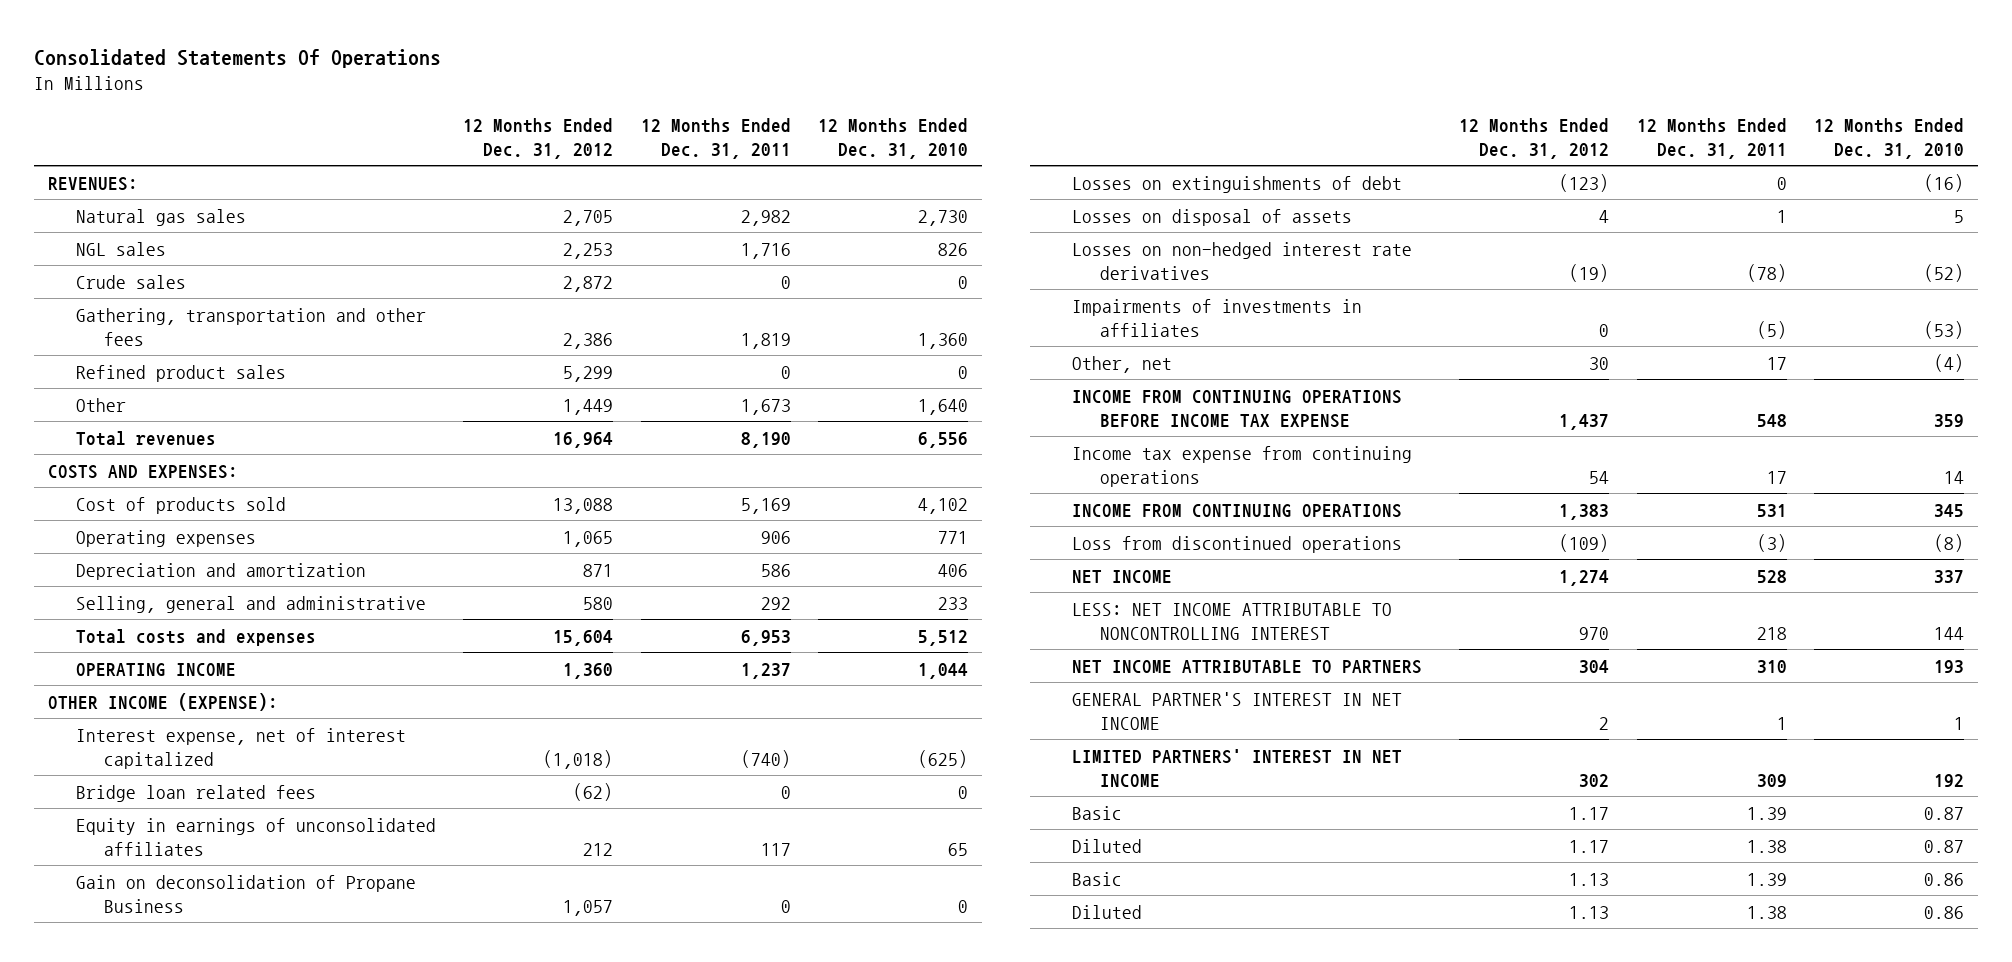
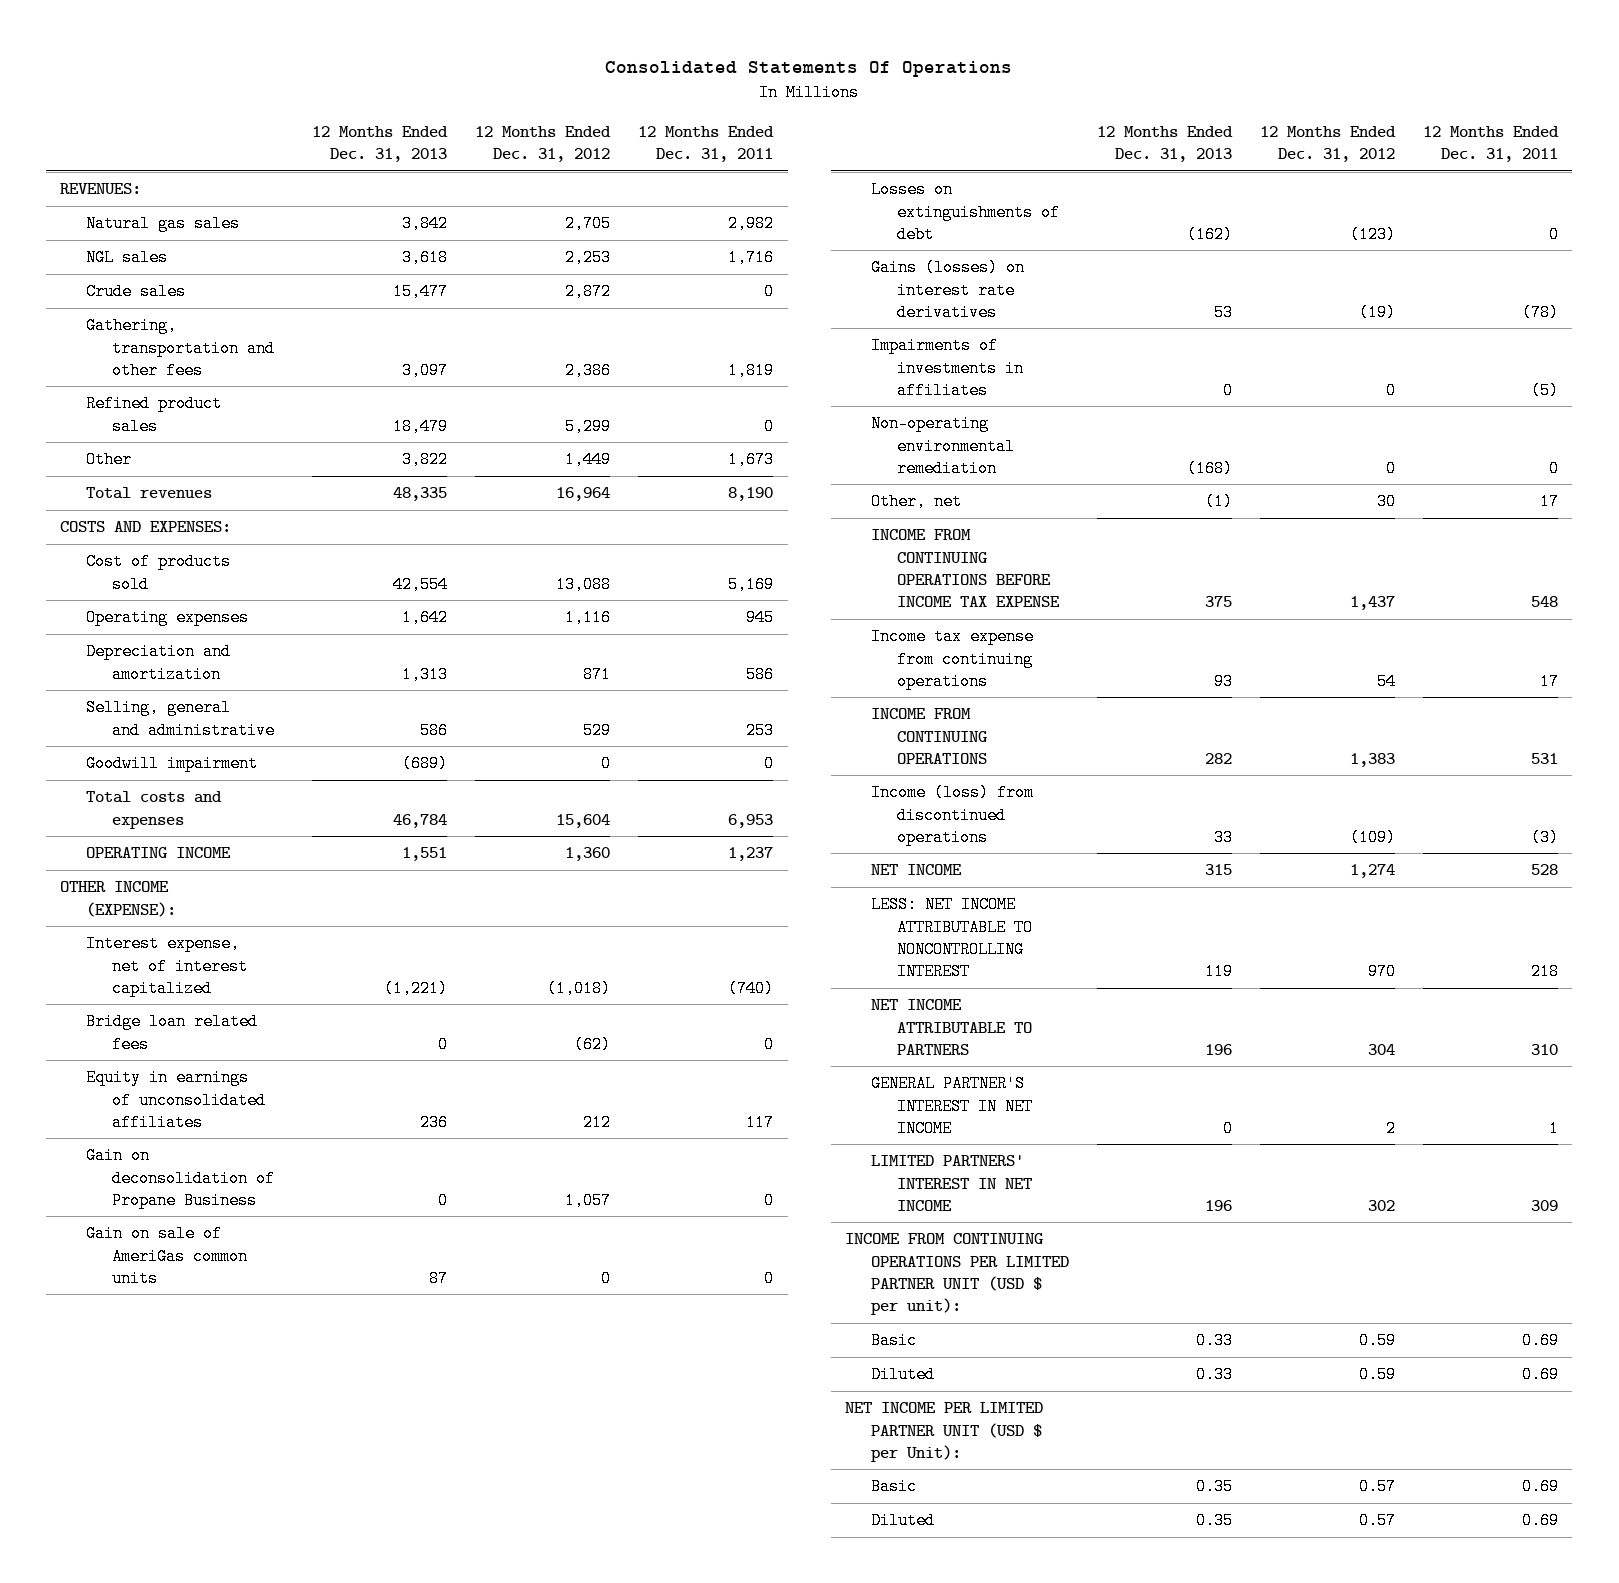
[818,117,969,160] 12 Months Ended Dec. 31, 2010 -> none
none -> [312,125,449,162] 12 Months Ended Dec. 31, 2013
[563,530,614,547] 1,065 -> [565,609,612,627] 1,116
[760,530,791,544] 906 -> [746,609,775,627] 945
[583,596,614,610] 580 -> [583,721,612,739] 529
[760,596,791,610] 292 -> [746,721,775,739] 253
none -> [86,755,259,773] Goodwill impairment
none -> [86,1225,249,1287] Gain on sale of AmeriGas common units
[1071,208,1352,226] Losses on disposal of assets -> none
[1071,241,1412,280] Losses on non-hedged interest rate derivatives -> [871,259,1026,321] Gains (losses) on interest rate derivatives
none -> [871,415,1015,477] Non-operating environmental remediation
[1071,535,1402,553] Loss from discontinued operations -> [871,784,1035,846] Income (loss) from discontinued operations
none -> [845,1233,1070,1315] INCOME FROM CONTINUING OPERATIONS PER LIMITED PARTNER UNIT (USD $ per unit):
[1569,806,1610,820] 1.17 -> [1359,1332,1397,1350] 0.59
[1746,806,1787,820] 1.39 -> [1522,1332,1560,1350] 0.69
[1569,839,1610,853] 1.17 -> [1359,1366,1397,1384] 0.59
[1746,839,1787,853] 1.38 -> [1522,1366,1560,1384] 0.69
none -> [845,1402,1044,1462] NET INCOME PER LIMITED PARTNER UNIT (USD $ per Unit):
[1569,872,1610,886] 1.13 -> [1359,1478,1397,1496] 0.57
[1746,872,1787,886] 1.39 -> [1522,1478,1560,1496] 0.69
[1569,905,1610,919] 1.13 -> [1359,1512,1397,1530] 0.57
[1746,905,1787,919] 1.38 -> [1522,1512,1560,1530] 0.69

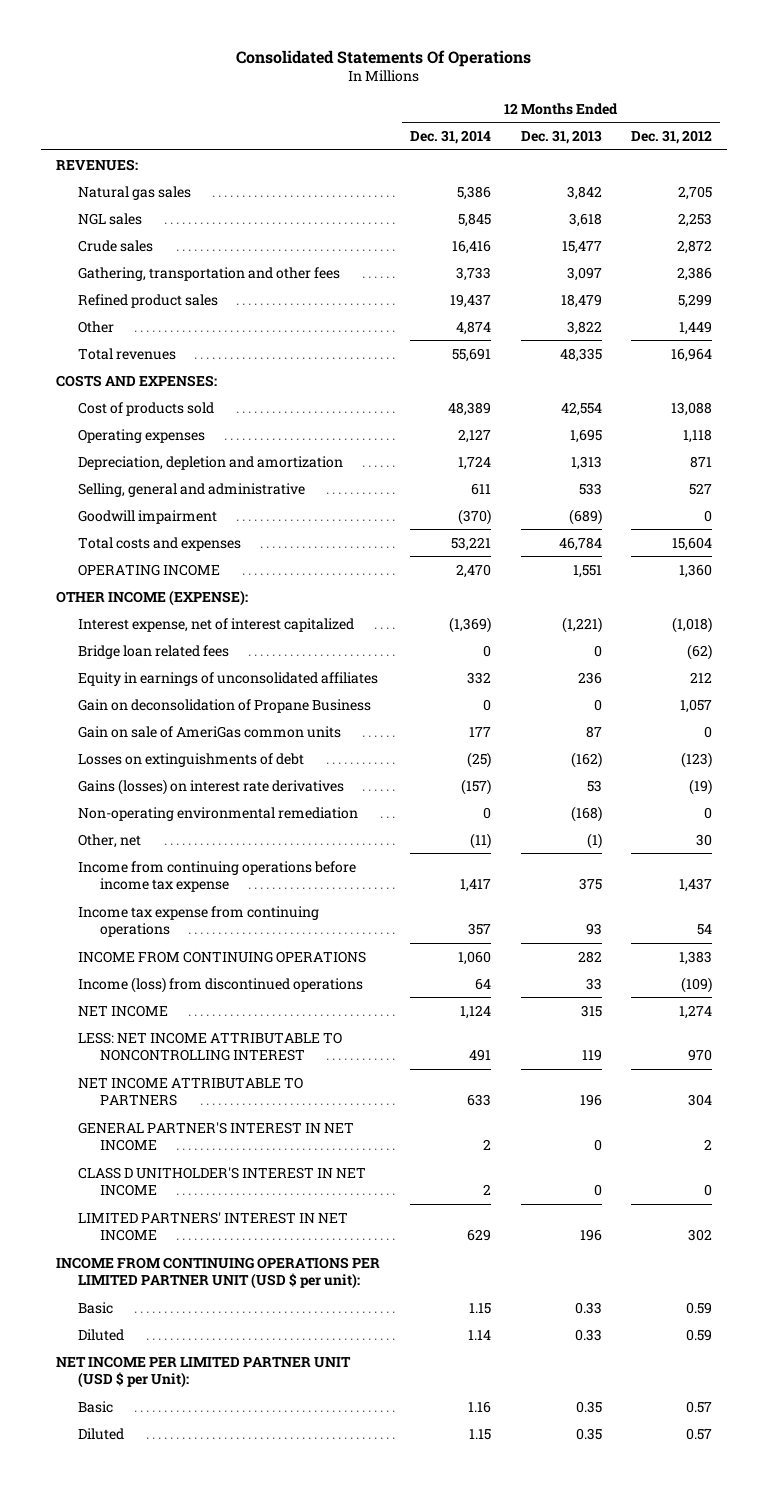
[638,125,775,162] 12 Months Ended Dec. 31, 2011 -> none
none -> [409,130,491,145] Dec. 31, 2014
[402,609,449,627] 1,642 -> [569,428,602,443] 1,695
[565,609,612,627] 1,116 -> [683,428,713,443] 1,118
[86,643,232,683] Depreciation and amortization -> [78,455,344,470] Depreciation, depletion and amortization
[420,721,449,739] 586 -> [578,482,602,495] 533
[583,721,612,739] 529 -> [689,482,713,495] 527
[871,337,1024,399] Impairments of investments in affiliates -> none
[871,529,1060,607] INCOME FROM CONTINUING OPERATIONS BEFORE INCOME TAX EXPENSE -> [78,860,357,892] Income from continuing operations before income tax expense
none -> [78,1166,367,1196] CLASS D UNITHOLDER'S INTEREST IN NET INCOME

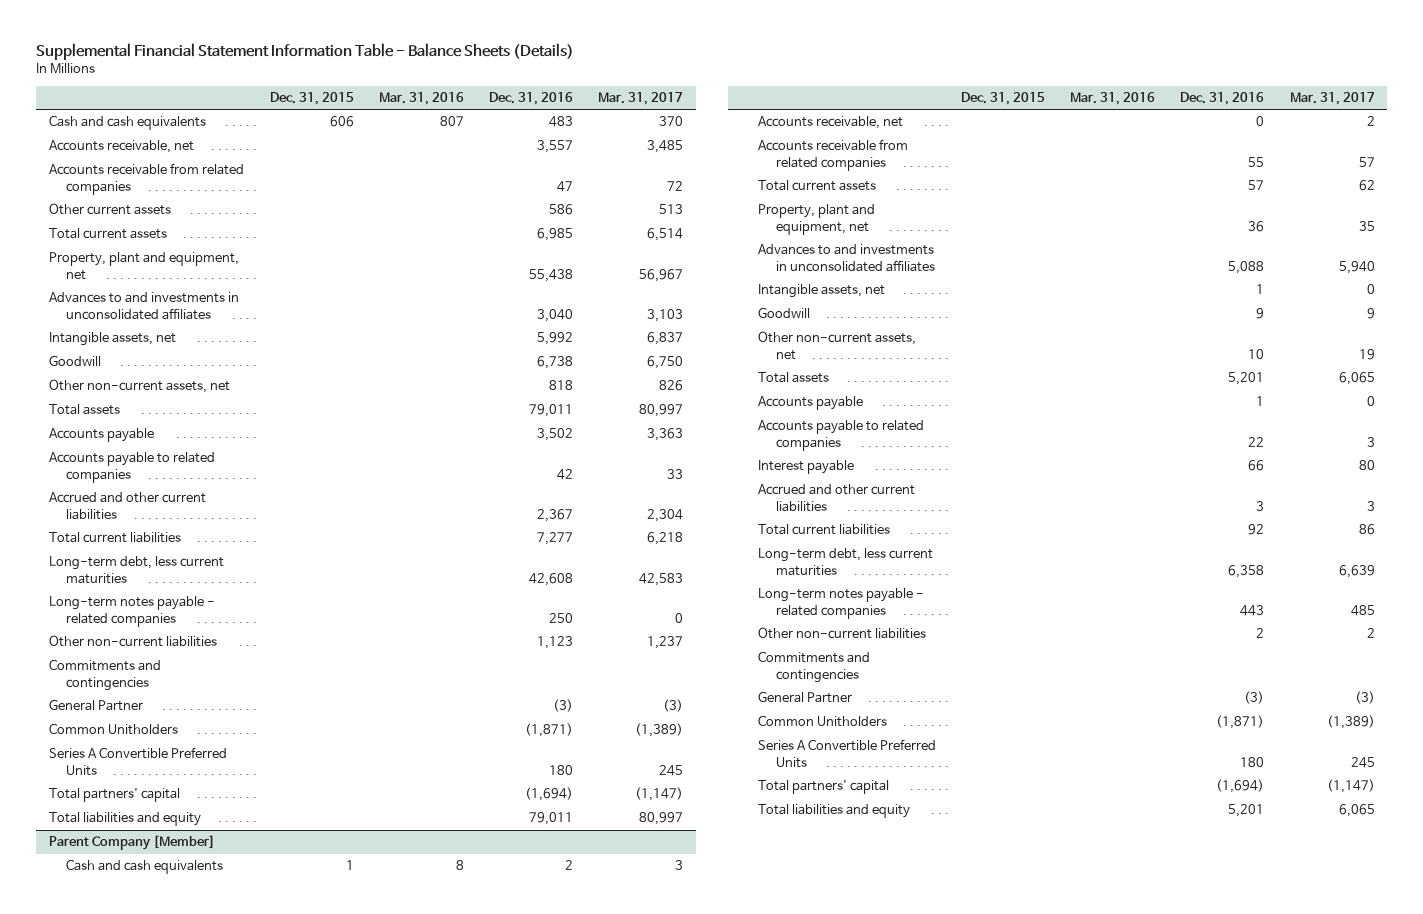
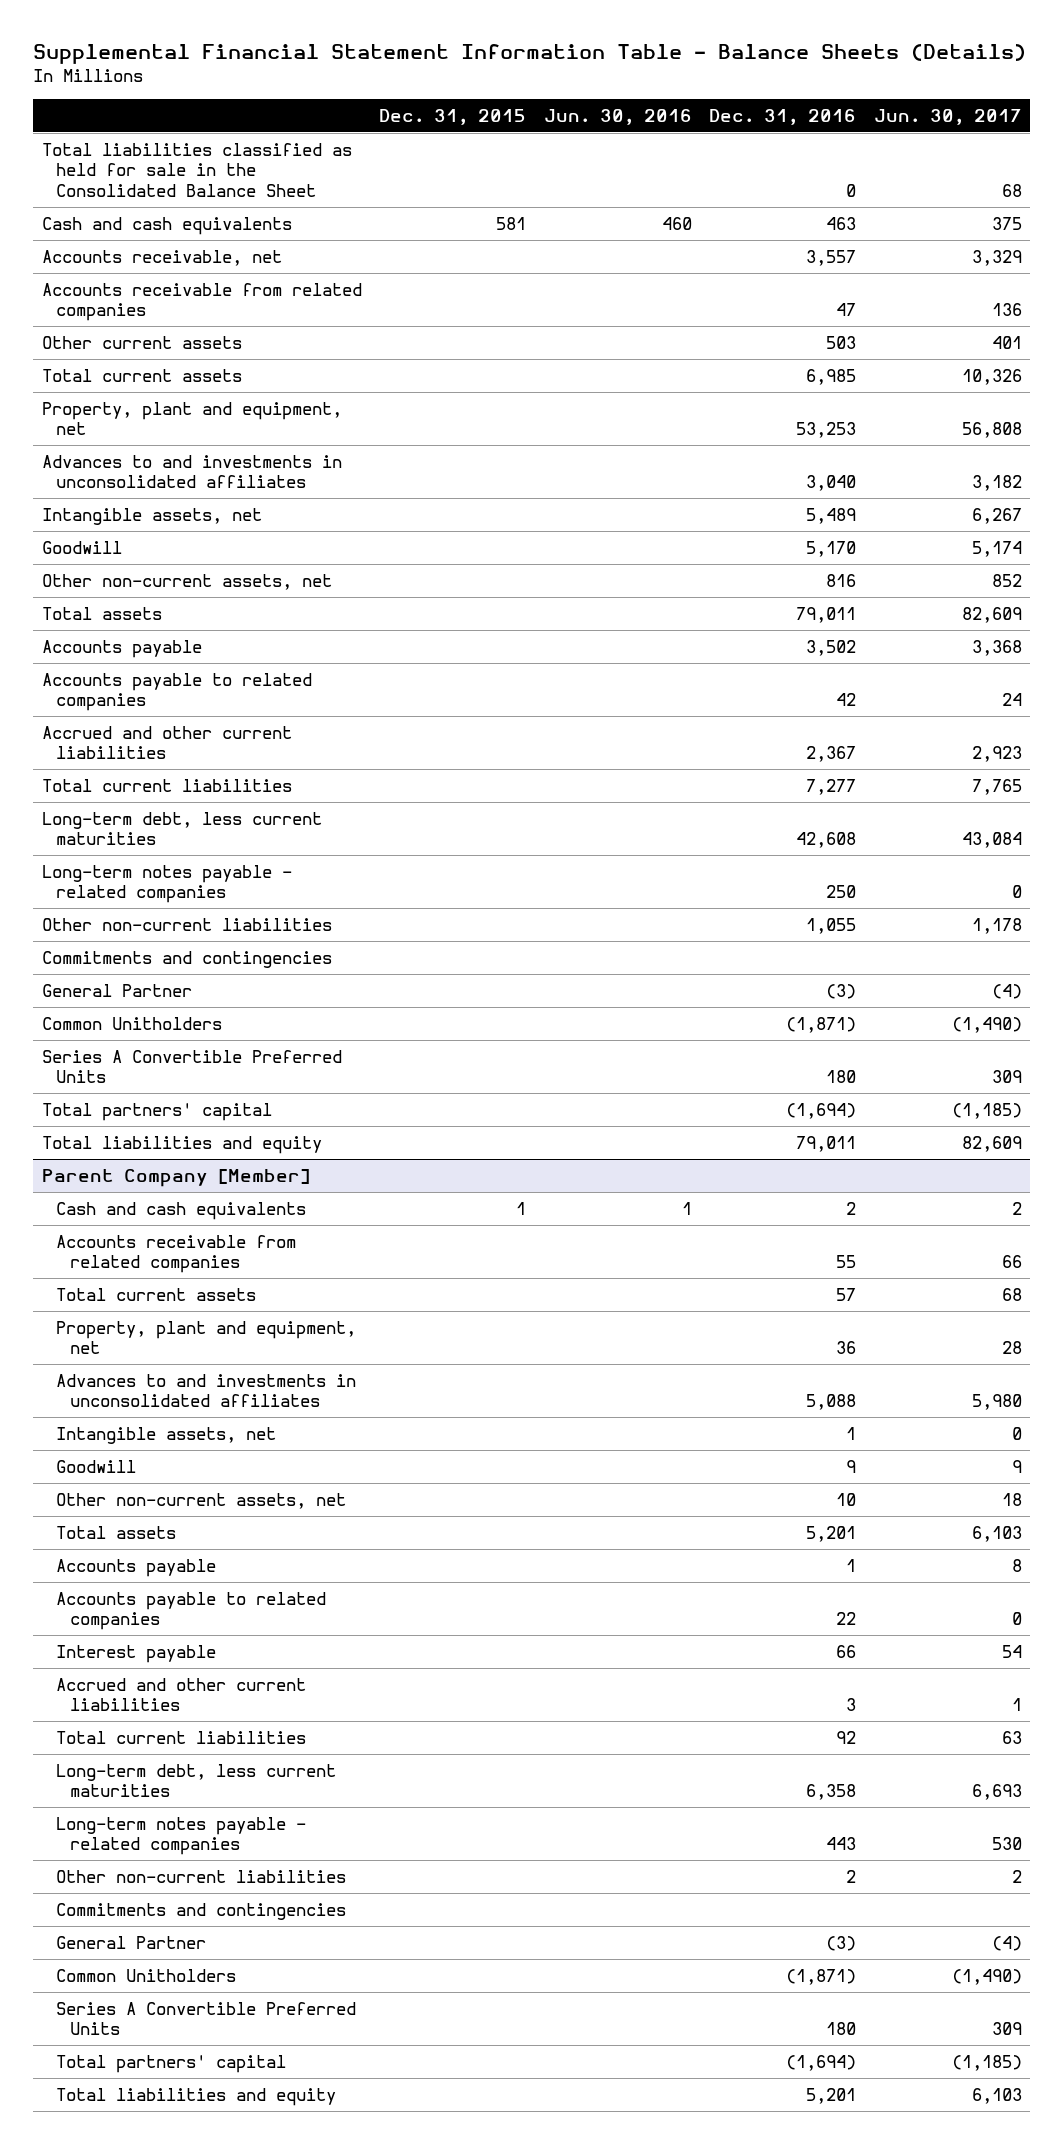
[378,92,464,106] Mar. 31, 2016 -> none
[598,92,684,106] Mar. 31, 2017 -> none
none -> [543,108,692,125] Jun. 30, 2016
none -> [873,108,1022,125] Jun. 30, 2017
none -> [41,142,352,197] Total liabilities classified as held for sale in the Consolidated Balance Sheet
[329,116,354,128] 606 -> [496,216,527,230] 581
[549,116,574,128] 483 -> [826,216,857,230] 463
[549,204,574,216] 586 -> [826,335,857,349] 503
[529,268,574,282] 55,438 -> [796,422,857,439] 53,253
[537,332,574,346] 5,992 -> [806,507,857,524] 5,489
[537,356,574,370] 6,738 -> [806,540,857,557] 5,170
[549,380,574,391] 818 -> [826,573,857,587] 816
[537,636,574,650] 1,123 -> [806,917,857,934] 1,055
[757,116,903,130] Accounts receivable, net -> none

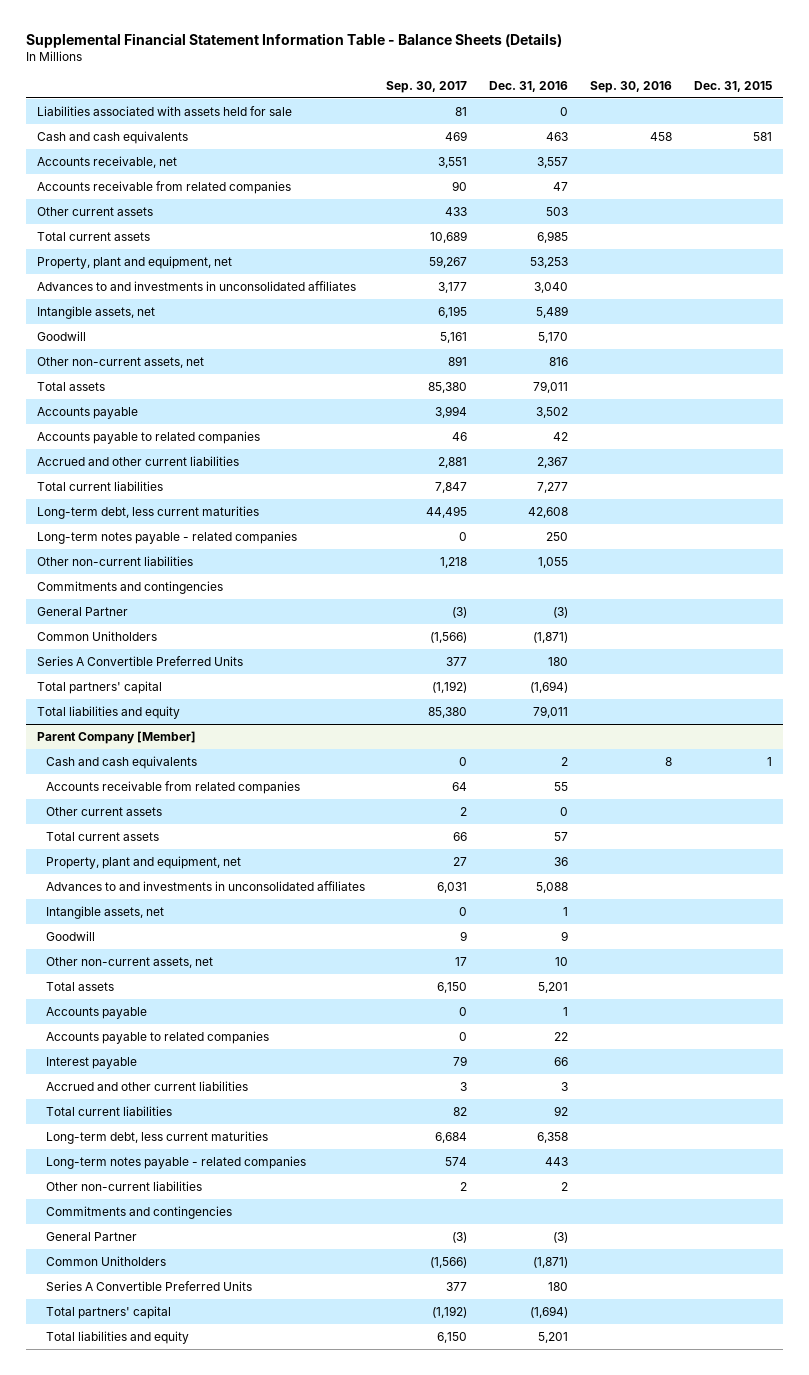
[543,108,692,125] Jun. 30, 2016 -> none
[873,108,1022,125] Jun. 30, 2017 -> none
none -> [386,81,468,94] Sep. 30, 2017
none -> [590,81,673,94] Sep. 30, 2016
[41,142,352,197] Total liabilities classified as held for sale in the Consolidated Balance Sheet -> [36,105,292,116] Liabilities associated with assets held for sale
none -> [45,806,162,816] Other current assets

